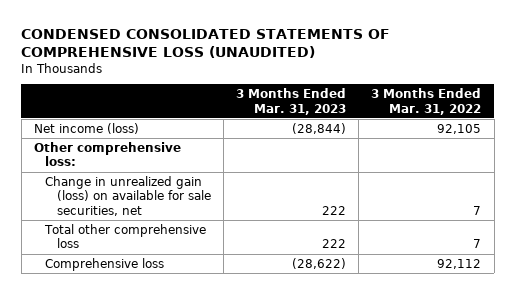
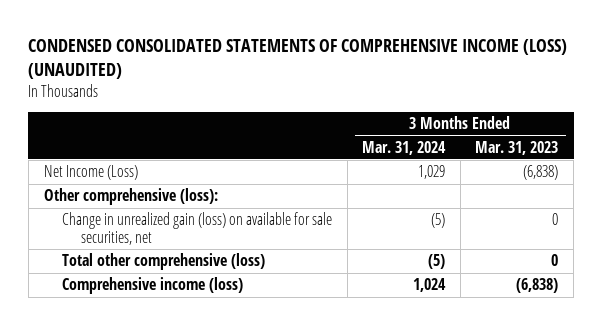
[21,29,391,59] CONDENSED CONSOLIDATED STATEMENTS OF COMPREHENSIVE LOSS (UNAUDITED) -> [28,39,568,79] CONDENSED CONSOLIDATED STATEMENTS OF COMPREHENSIVE INCOME (LOSS) (UNAUDITED)
[371,87,482,115] 3 Months Ended Mar. 31, 2022 -> none
none -> [362,140,447,155] Mar. 31, 2024
[33,122,139,134] Net income (loss) -> [43,165,138,181] Net Income (Loss)
[292,122,347,134] (28,844) -> [523,165,559,181] (6,838)
[33,141,181,167] Other comprehensive loss: -> [43,188,218,206] Other comprehensive (loss):
[322,206,347,216] 222 -> [552,213,559,226] 0
[44,223,207,249] Total other comprehensive loss -> [62,253,266,271] Total other comprehensive (loss)
[322,239,347,249] 222 -> [551,254,559,267] 0
[45,257,165,271] Comprehensive loss -> [62,277,244,295] Comprehensive income (loss)
[292,257,347,269] (28,622) -> [516,278,559,294] (6,838)

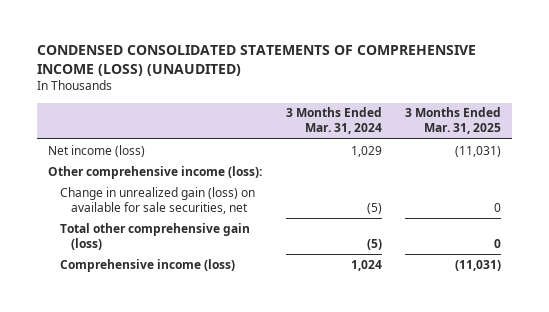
[475,140,559,155] Mar. 31, 2023 -> none
none -> [404,107,501,135] 3 Months Ended Mar. 31, 2025
[43,165,138,181] Net Income (Loss) -> [48,144,146,157] Net income (loss)
[43,188,218,206] Other comprehensive (loss): -> [48,165,263,179] Other comprehensive income (loss):
[62,253,266,271] Total other comprehensive (loss) -> [59,222,250,250] Total other comprehensive gain (loss)

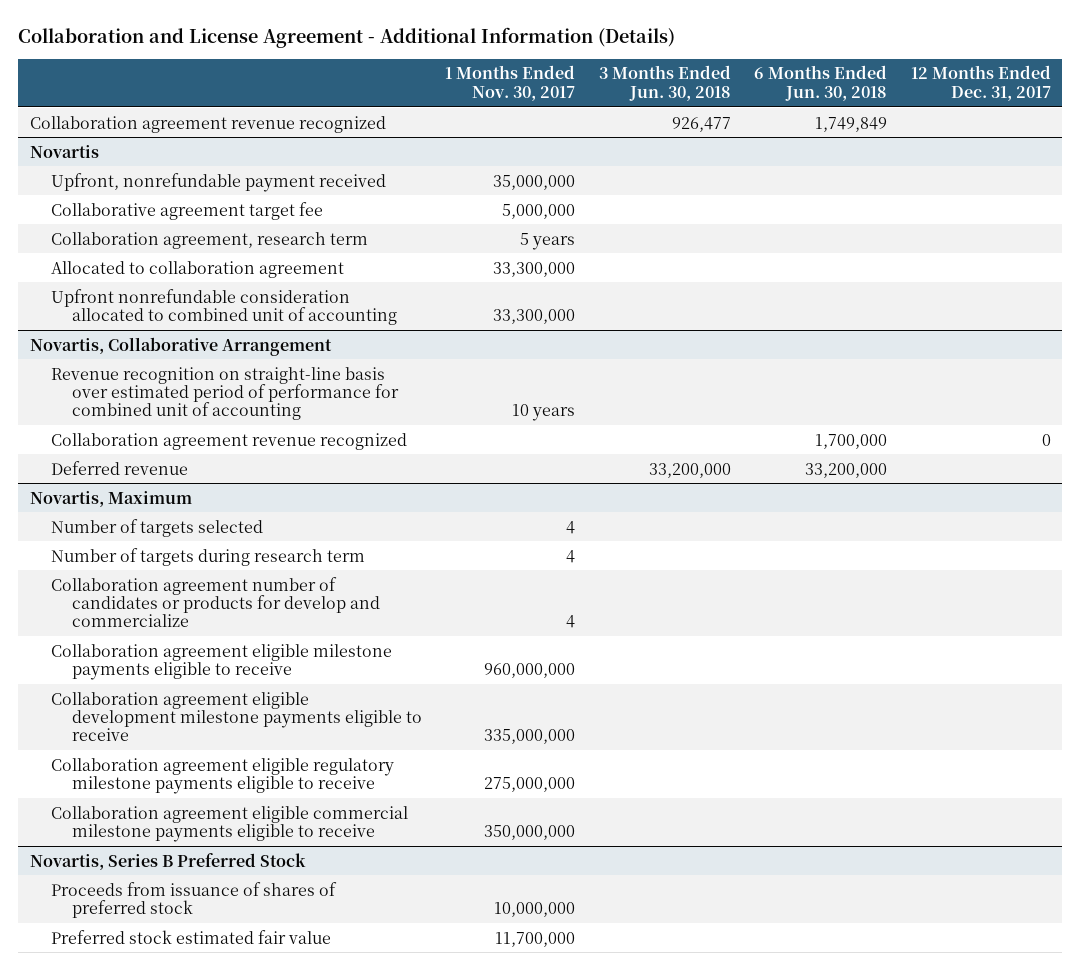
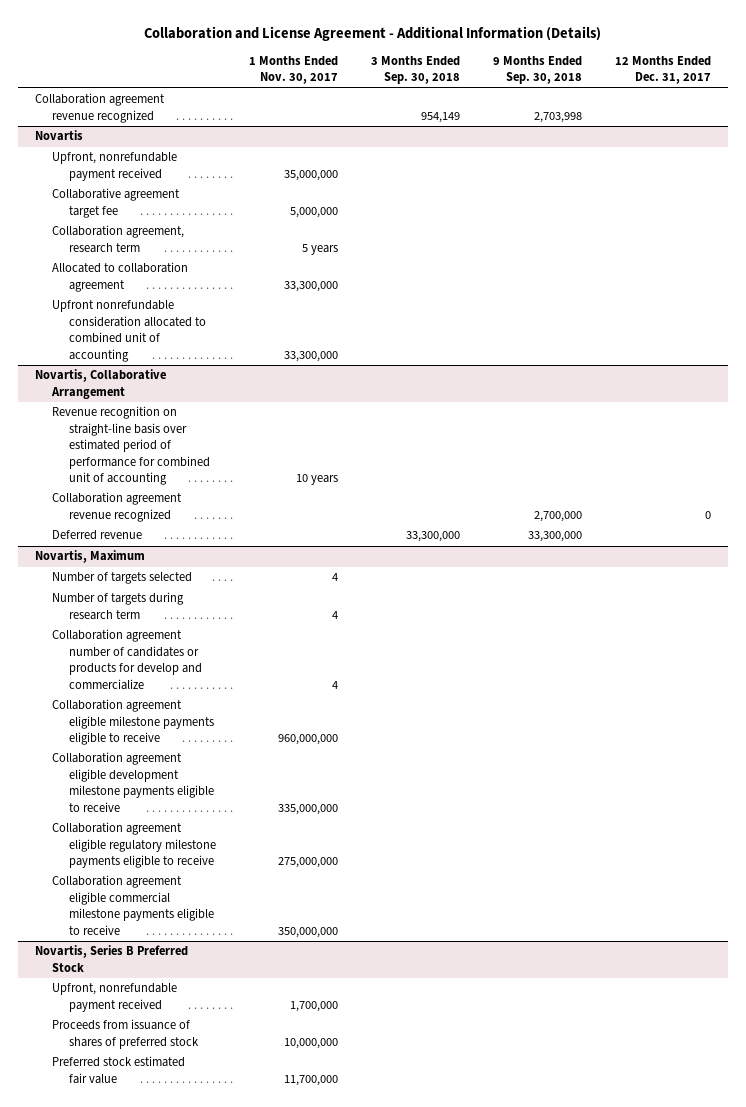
[598,65,731,101] 3 Months Ended Jun. 30, 2018 -> none
[754,65,888,101] 6 Months Ended Jun. 30, 2018 -> none
none -> [371,56,461,85] 3 Months Ended Sep. 30, 2018
none -> [493,56,583,85] 9 Months Ended Sep. 30, 2018
none -> [52,983,178,1012] Upfront, nonrefundable payment received

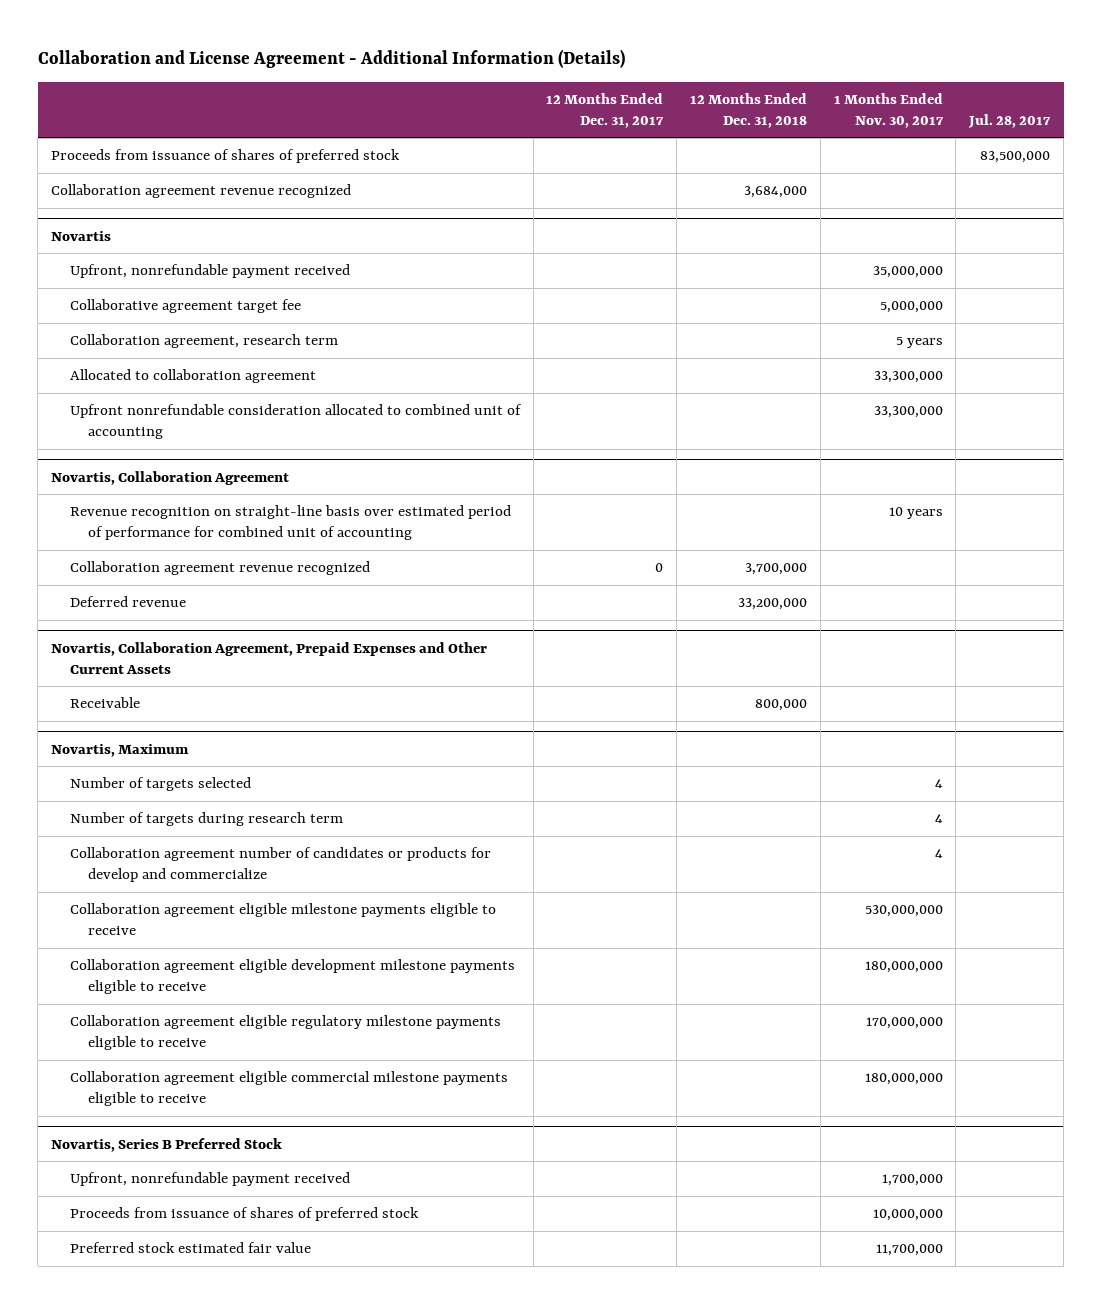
[371,56,461,85] 3 Months Ended Sep. 30, 2018 -> none
[493,56,583,85] 9 Months Ended Sep. 30, 2018 -> none
none -> [690,92,808,128] 12 Months Ended Dec. 31, 2018
none -> [968,113,1052,128] Jul. 28, 2017
none -> [51,149,401,164] Proceeds from issuance of shares of preferred stock
[34,369,166,399] Novartis, Collaborative Arrangement -> none
none -> [51,470,290,485] Novartis, Collaboration Agreement
none -> [51,641,488,674] Novartis, Collaboration Agreement, Prepaid Expenses and Other Current Assets
none -> [69,697,140,709] Receivable
[278,734,339,746] 960,000,000 -> [864,905,943,918] 530,000,000
[278,803,339,815] 335,000,000 -> [864,961,943,974] 180,000,000
[278,857,339,869] 275,000,000 -> [865,1017,943,1030] 170,000,000
[278,926,339,938] 350,000,000 -> [864,1073,943,1086] 180,000,000

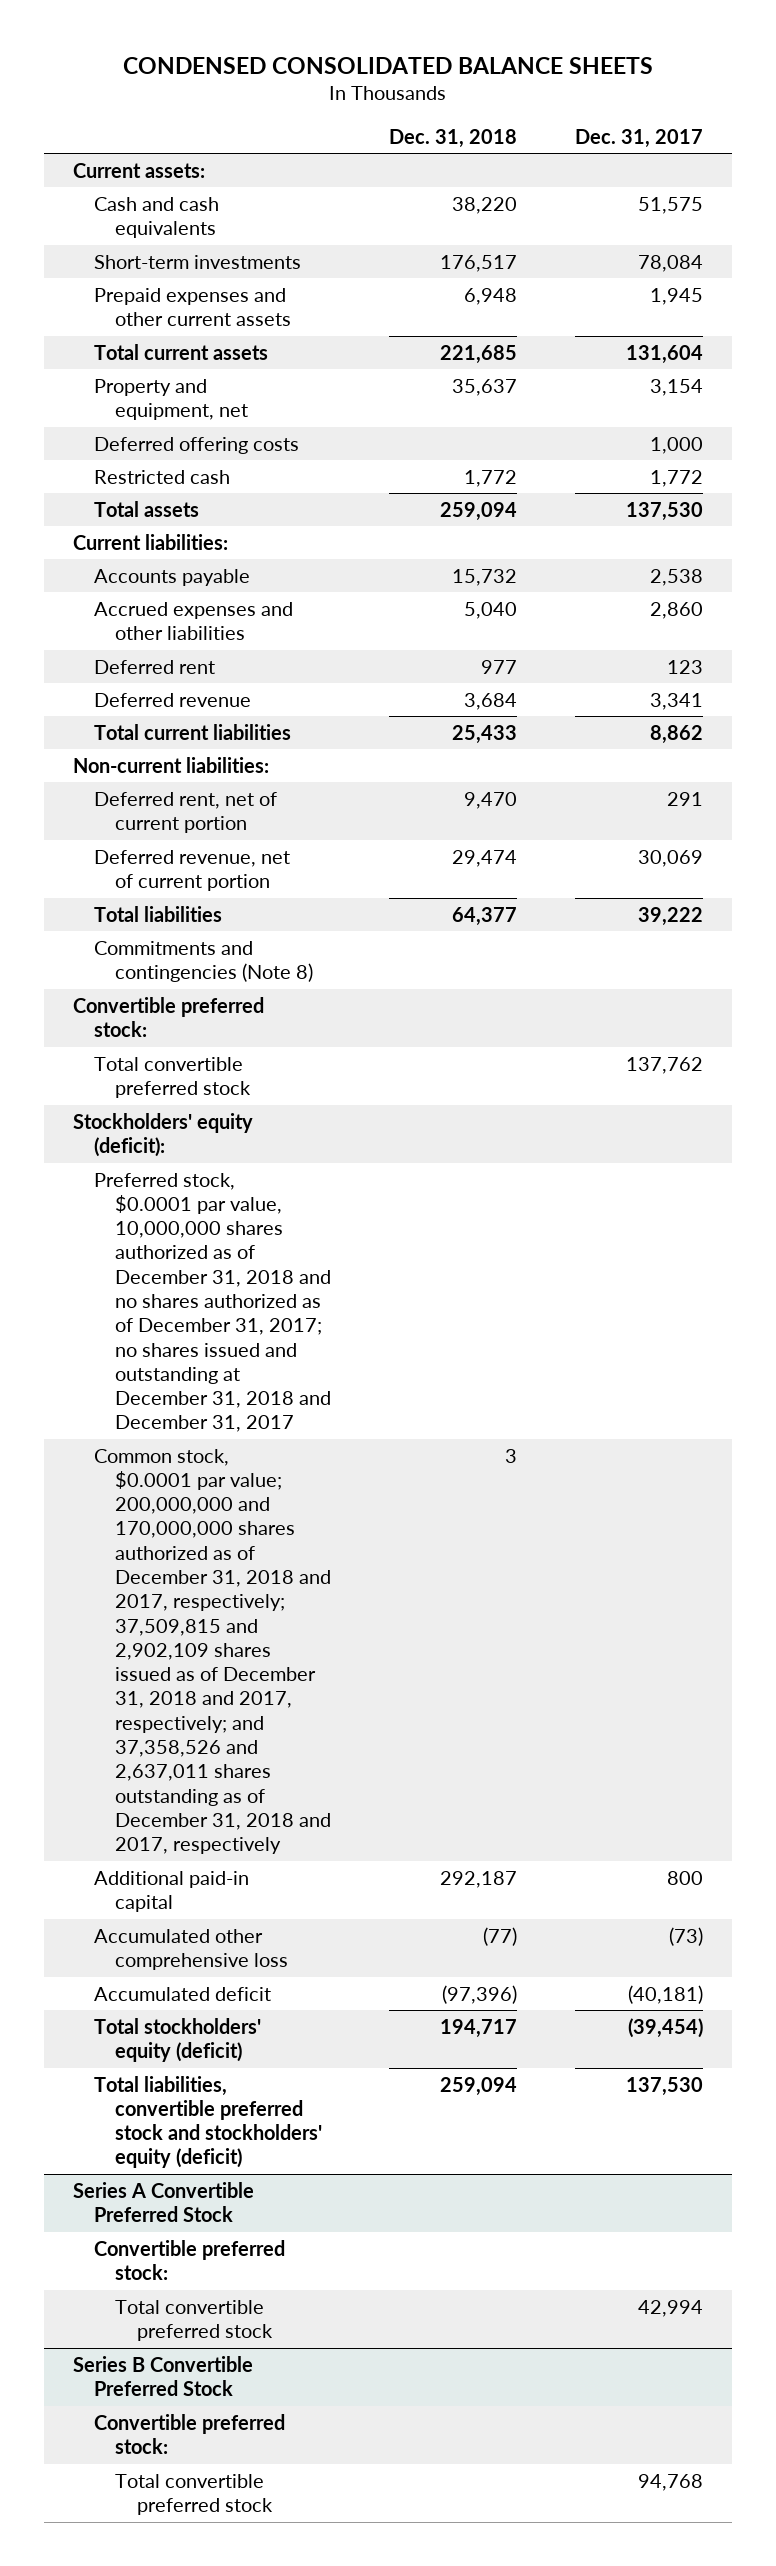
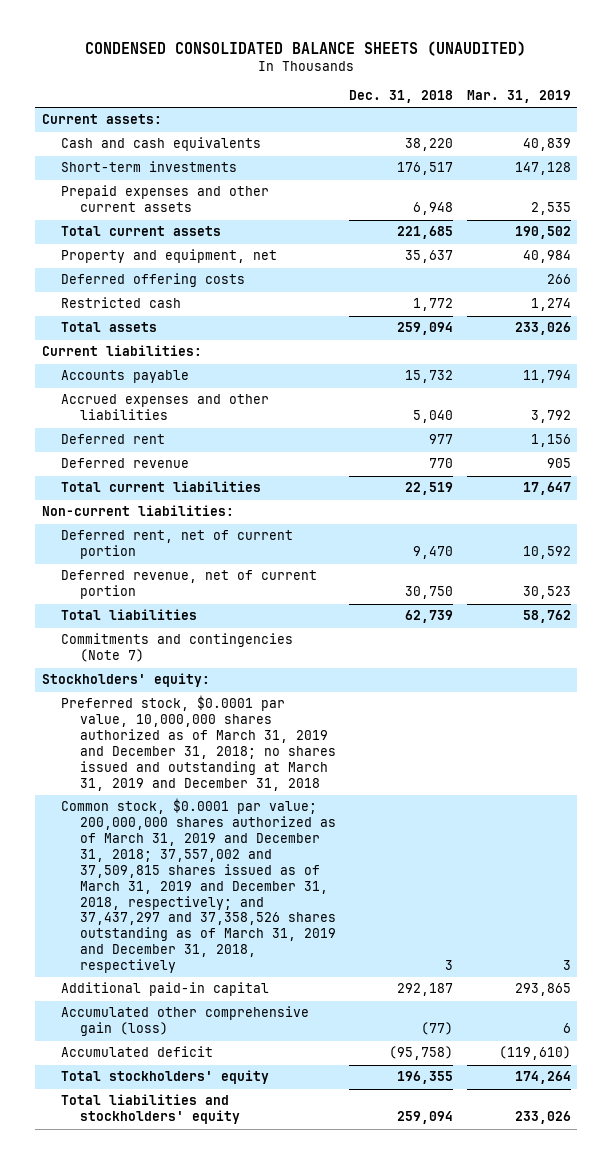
[123,57,654,75] CONDENSED CONSOLIDATED BALANCE SHEETS -> [85,41,527,57] CONDENSED CONSOLIDATED BALANCE SHEETS (UNAUDITED)
[575,128,704,148] Dec. 31, 2017 -> none
none -> [466,89,571,103] Mar. 31, 2019
[464,692,518,710] 3,684 -> [429,458,454,469] 770
[452,724,518,744] 25,433 -> [405,482,454,496] 22,519
[73,996,265,1037] Convertible preferred stock: -> none
[94,1056,252,1098] Total convertible preferred stock -> none
[452,849,518,867] 29,474 -> [405,586,454,600] 30,750
[452,906,518,926] 64,377 -> [405,610,454,624] 62,739
[94,940,314,982] Commitments and contingencies (Note 8) -> [60,633,293,663] Commitments and contingencies (Note 7)
[73,1112,254,1157] Stockholders' equity (deficit): -> [41,673,210,688] Stockholders' equity:
[94,1172,332,1433] Preferred stock, $0.0001 par value, 10,000,000 shares authorized as of December 31, 2018 and no shares authorized as of December 31, 2017; no shares issued and outstanding at December 31, 2018 and December 31, 2017 -> [60,695,337,791] Preferred stock, $0.0001 par value, 10,000,000 shares authorized as of March 31, 2019 and December 31, 2018; no shares issued and outstanding at March 31, 2019 and December 31, 2018
[94,1448,332,1855] Common stock, $0.0001 par value; 200,000,000 and 170,000,000 shares authorized as of December 31, 2018 and 2017, respectively; 37,509,815 and 2,902,109 shares issued as of December 31, 2018 and 2017, respectively; and 37,358,526 and 2,637,011 shares outstanding as of December 31, 2018 and 2017, respectively -> [60,798,337,974] Common stock, $0.0001 par value; 200,000,000 shares authorized as of March 31, 2019 and December 31, 2018; 37,557,002 and 37,509,815 shares issued as of March 31, 2019 and December 31, 2018, respectively; and 37,437,297 and 37,358,526 shares outstanding as of March 31, 2019 and December 31, 2018, respectively
[73,2181,255,2222] Series A Convertible Preferred Stock -> none
[94,2239,286,2280] Convertible preferred stock: -> none
[115,2299,273,2341] Total convertible preferred stock -> none
[73,2355,254,2396] Series B Convertible Preferred Stock -> none
[94,2413,286,2454] Convertible preferred stock: -> none
[115,2473,273,2515] Total convertible preferred stock -> none
[94,1928,289,1970] Accumulated other comprehensive loss -> [60,1006,309,1037] Accumulated other comprehensive gain (loss)
[442,1984,518,2004] (97,396) -> [389,1046,454,1061] (95,758)
[94,2017,262,2062] Total stockholders' equity (deficit) -> [60,1070,269,1085] Total stockholders' equity
[440,2018,518,2038] 194,717 -> [397,1071,454,1085] 196,355
[94,2075,323,2169] Total liabilities, convertible preferred stock and stockholders' equity (deficit) -> [60,1094,241,1125] Total liabilities and stockholders' equity

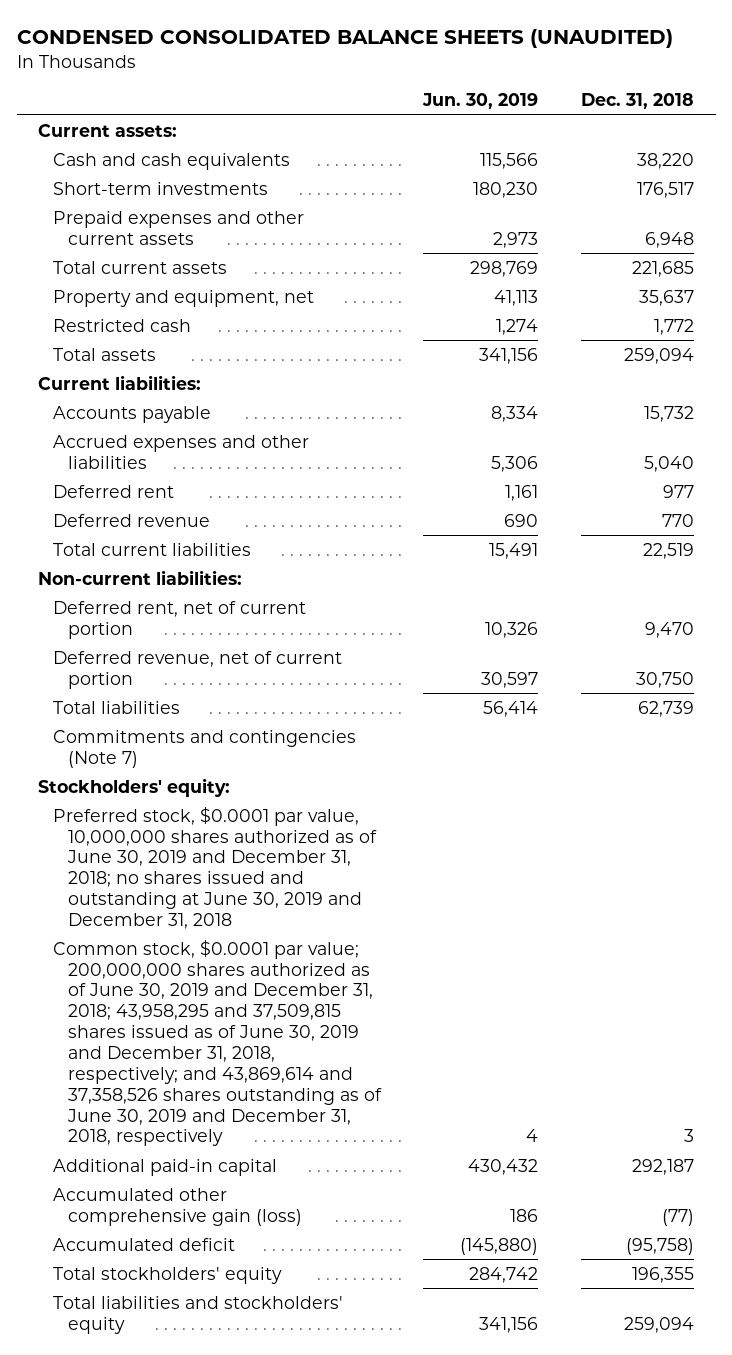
[466,89,571,103] Mar. 31, 2019 -> none
none -> [422,93,539,110] Jun. 30, 2019
[60,273,245,288] Deferred offering costs -> none
[60,695,337,791] Preferred stock, $0.0001 par value, 10,000,000 shares authorized as of March 31, 2019 and December 31, 2018; no shares issued and outstanding at March 31, 2019 and December 31, 2018 -> [52,806,377,929] Preferred stock, $0.0001 par value, 10,000,000 shares authorized as of June 30, 2019 and December 31, 2018; no shares issued and outstanding at June 30, 2019 and December 31, 2018
[60,798,337,974] Common stock, $0.0001 par value; 200,000,000 shares authorized as of March 31, 2019 and December 31, 2018; 37,557,002 and 37,509,815 shares issued as of March 31, 2019 and December 31, 2018, respectively; and 37,437,297 and 37,358,526 shares outstanding as of March 31, 2019 and December 31, 2018, respectively -> [52,939,382,1147] Common stock, $0.0001 par value; 200,000,000 shares authorized as of June 30, 2019 and December 31, 2018; 43,958,295 and 37,509,815 shares issued as of June 30, 2019 and December 31, 2018, respectively; and 43,869,614 and 37,358,526 shares outstanding as of June 30, 2019 and December 31, 2018, respectively

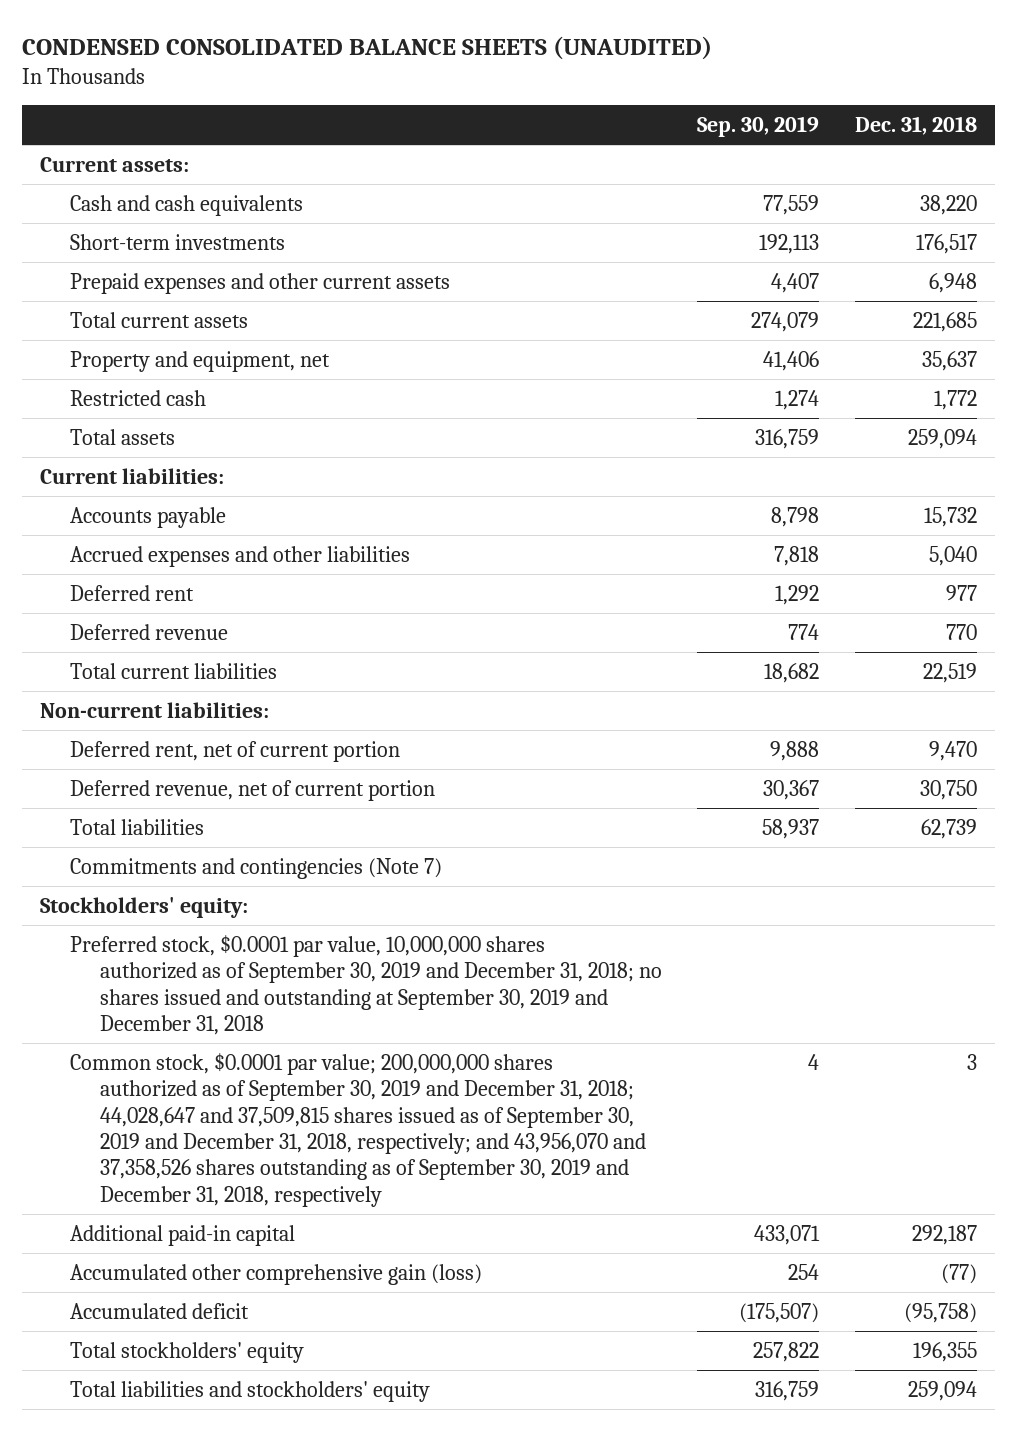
[422,93,539,110] Jun. 30, 2019 -> none
none -> [697,115,820,137] Sep. 30, 2019
[52,806,377,929] Preferred stock, $0.0001 par value, 10,000,000 shares authorized as of June 30, 2019 and December 31, 2018; no shares issued and outstanding at June 30, 2019 and December 31, 2018 -> [69,934,662,1036] Preferred stock, $0.0001 par value, 10,000,000 shares authorized as of September 30, 2019 and December 31, 2018; no shares issued and outstanding at September 30, 2019 and December 31, 2018
[52,939,382,1147] Common stock, $0.0001 par value; 200,000,000 shares authorized as of June 30, 2019 and December 31, 2018; 43,958,295 and 37,509,815 shares issued as of June 30, 2019 and December 31, 2018, respectively; and 43,869,614 and 37,358,526 shares outstanding as of June 30, 2019 and December 31, 2018, respectively -> [69,1052,646,1207] Common stock, $0.0001 par value; 200,000,000 shares authorized as of September 30, 2019 and December 31, 2018; 44,028,647 and 37,509,815 shares issued as of September 30, 2019 and December 31, 2018, respectively; and 43,956,070 and 37,358,526 shares outstanding as of September 30, 2019 and December 31, 2018, respectively

